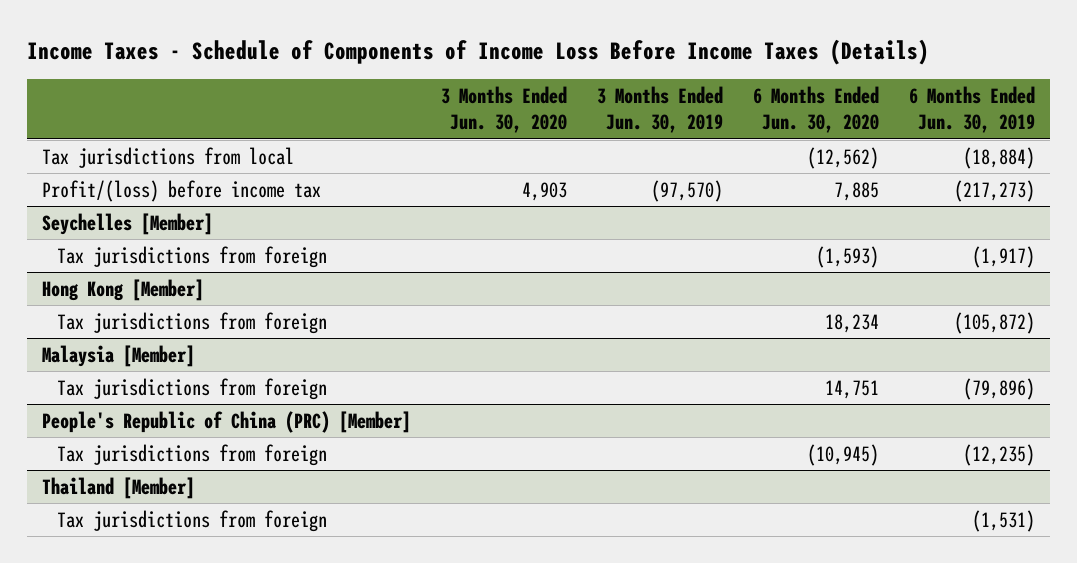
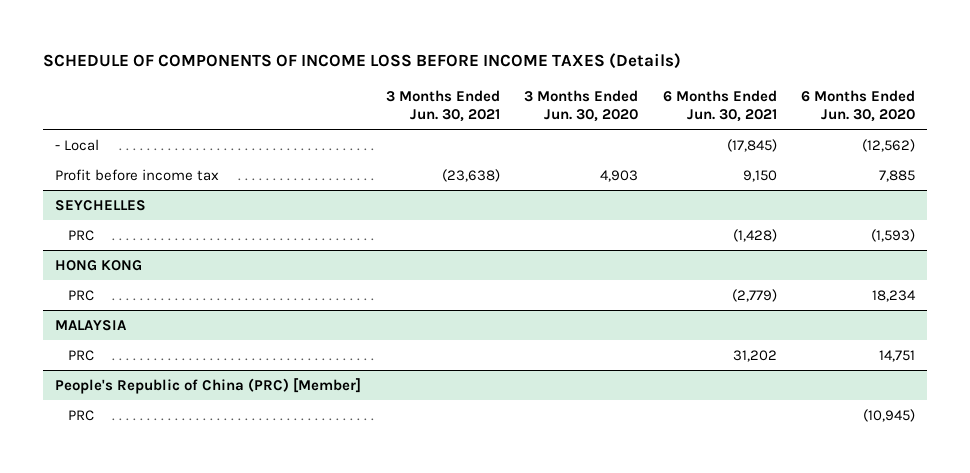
[26,38,929,65] Income Taxes - Schedule of Components of Income Loss Before Income Taxes (Details) -> [43,53,682,70] SCHEDULE OF COMPONENTS OF INCOME LOSS BEFORE INCOME TAXES (Details)
[596,85,723,134] 3 Months Ended Jun. 30, 2019 -> none
[908,85,1035,134] 6 Months Ended Jun. 30, 2019 -> none
none -> [385,89,500,122] 3 Months Ended Jun. 30, 2021
none -> [662,89,777,122] 6 Months Ended Jun. 30, 2021
[41,146,294,168] Tax jurisdictions from local -> [55,138,100,151] - Local
[41,179,321,202] Profit/(loss) before income tax -> [55,168,220,181] Profit before income tax
[41,212,213,235] Seychelles [Member] -> [55,199,147,211] SEYCHELLES
[57,245,328,268] Tax jurisdictions from foreign -> [67,229,94,241] PRC
[41,278,204,301] Hong Kong [Member] -> [55,259,143,271] HONG KONG
[57,311,328,334] Tax jurisdictions from foreign -> [67,289,94,301] PRC
[41,344,195,367] Malaysia [Member] -> [55,319,128,331] MALAYSIA
[57,377,328,400] Tax jurisdictions from foreign -> [67,349,94,361] PRC
[41,476,195,499] Thailand [Member] -> none
[57,509,328,532] Tax jurisdictions from foreign -> none
[57,443,328,466] Tax jurisdictions from foreign -> [67,409,94,421] PRC

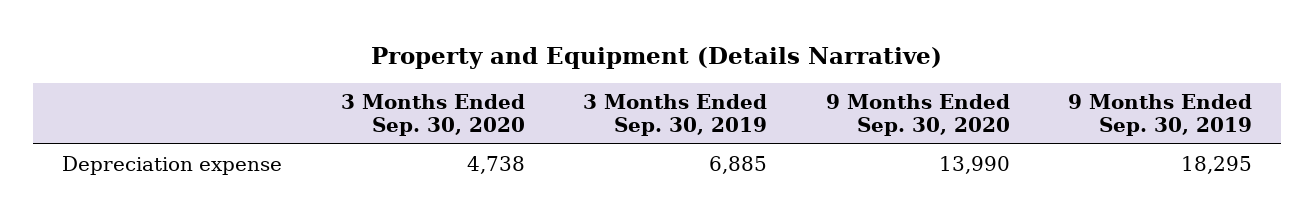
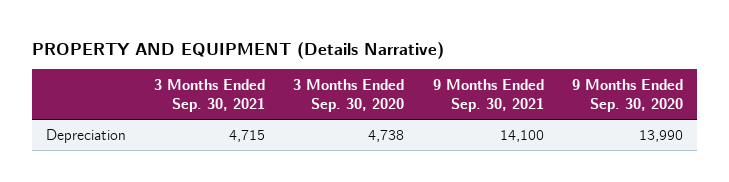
[371,46,943,69] Property and Equipment (Details Narrative) -> [31,41,444,59] PROPERTY AND EQUIPMENT (Details Narrative)
[583,94,768,137] 3 Months Ended Sep. 30, 2019 -> none
[1068,94,1253,137] 9 Months Ended Sep. 30, 2019 -> none
none -> [154,78,266,112] 3 Months Ended Sep. 30, 2021
none -> [432,78,544,112] 9 Months Ended Sep. 30, 2021
[62,156,283,176] Depreciation expense -> [45,129,126,144] Depreciation

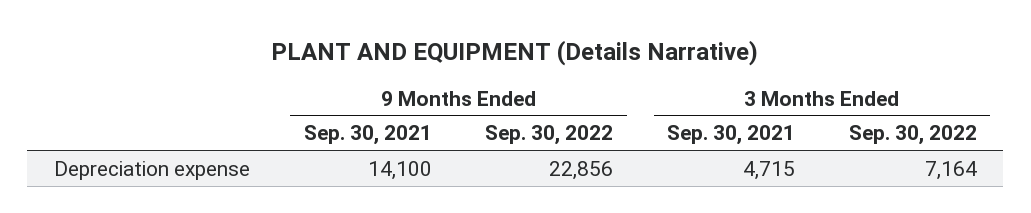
[31,41,444,59] PROPERTY AND EQUIPMENT (Details Narrative) -> [271,40,759,67] PLANT AND EQUIPMENT (Details Narrative)
[293,78,405,112] 3 Months Ended Sep. 30, 2020 -> none
[571,78,683,112] 9 Months Ended Sep. 30, 2020 -> none
none -> [485,125,614,146] Sep. 30, 2022
none -> [848,125,977,146] Sep. 30, 2022
[45,129,126,144] Depreciation -> [54,160,251,180] Depreciation expense

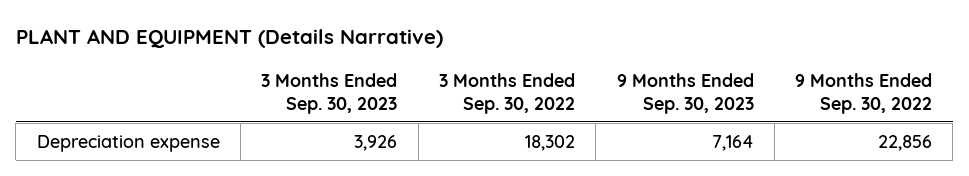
[303,125,432,146] Sep. 30, 2021 -> none
[667,125,796,146] Sep. 30, 2021 -> none
none -> [261,72,398,114] 3 Months Ended Sep. 30, 2023
none -> [616,72,754,114] 9 Months Ended Sep. 30, 2023
[924,160,977,180] 7,164 -> [524,134,575,151] 18,302

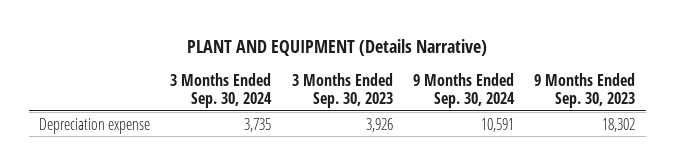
[438,72,575,114] 3 Months Ended Sep. 30, 2022 -> none
[795,72,933,114] 9 Months Ended Sep. 30, 2022 -> none
none -> [170,73,273,109] 3 Months Ended Sep. 30, 2024
none -> [413,73,516,109] 9 Months Ended Sep. 30, 2024
[711,134,754,151] 7,164 -> [602,117,636,132] 18,302

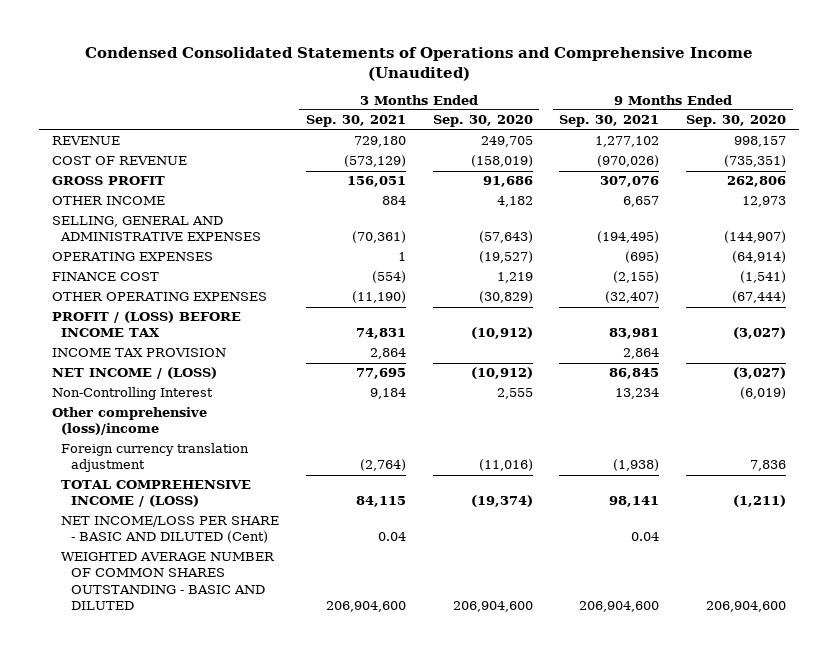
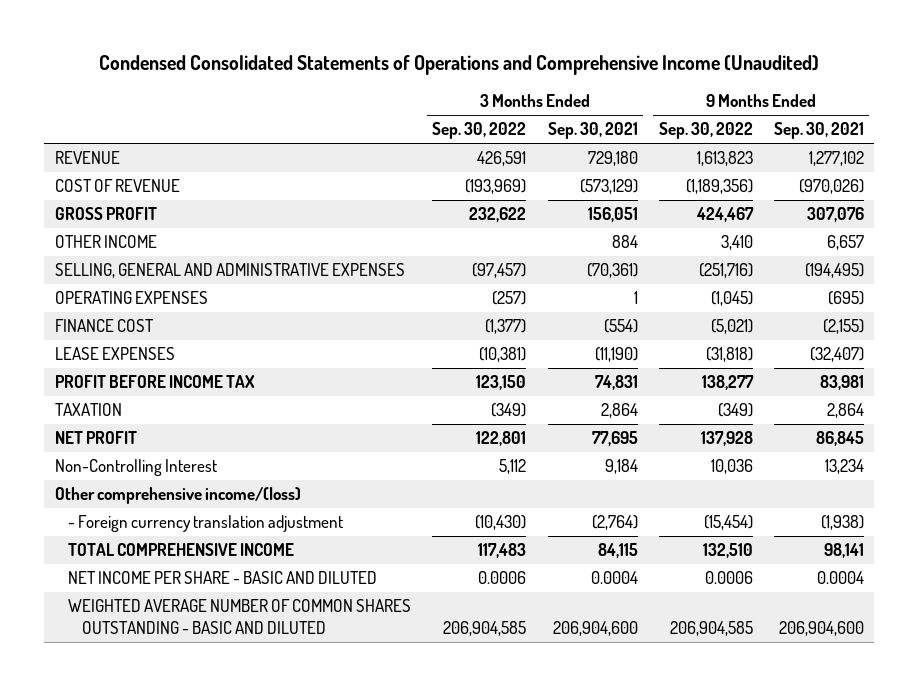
[432,115,533,128] Sep. 30, 2020 -> none
[685,115,786,128] Sep. 30, 2020 -> none
none -> [432,122,527,140] Sep. 30, 2022
none -> [658,122,753,140] Sep. 30, 2022
[52,292,268,302] OTHER OPERATING EXPENSES -> [54,347,175,361] LEASE EXPENSES
[52,311,242,338] PROFIT / (LOSS) BEFORE INCOME TAX -> [54,375,255,389] PROFIT BEFORE INCOME TAX
[52,348,227,358] INCOME TAX PROVISION -> [54,403,122,417] TAXATION
[52,367,218,380] NET INCOME / (LOSS) -> [54,431,137,445] NET PROFIT
[52,407,208,436] Other comprehensive (loss)/income -> [54,487,301,505] Other comprehensive income/(loss)
[61,443,250,473] Foreign currency translation adjustment -> [68,515,344,533] - Foreign currency translation adjustment
[61,480,252,508] TOTAL COMPREHENSIVE INCOME / (LOSS) -> [68,543,295,557] TOTAL COMPREHENSIVE INCOME
[61,516,280,544] NET INCOME/LOSS PER SHARE - BASIC AND DILUTED (Cent) -> [68,571,378,585] NET INCOME PER SHARE - BASIC AND DILUTED
[378,532,407,542] 0.04 -> [590,571,638,585] 0.0004
[631,532,660,542] 0.04 -> [816,571,864,585] 0.0004

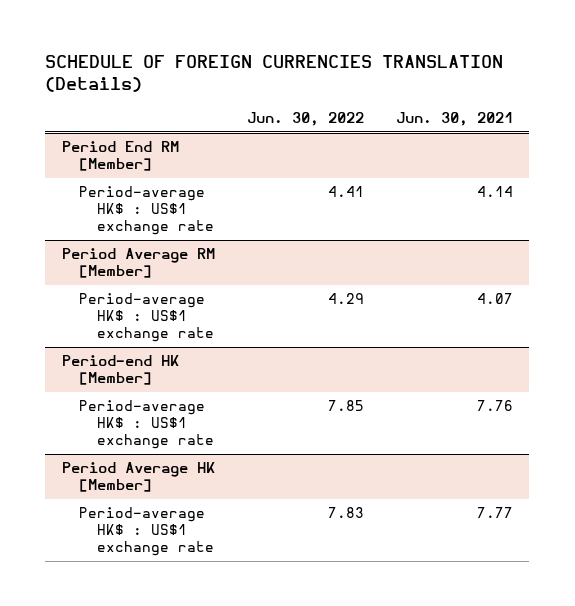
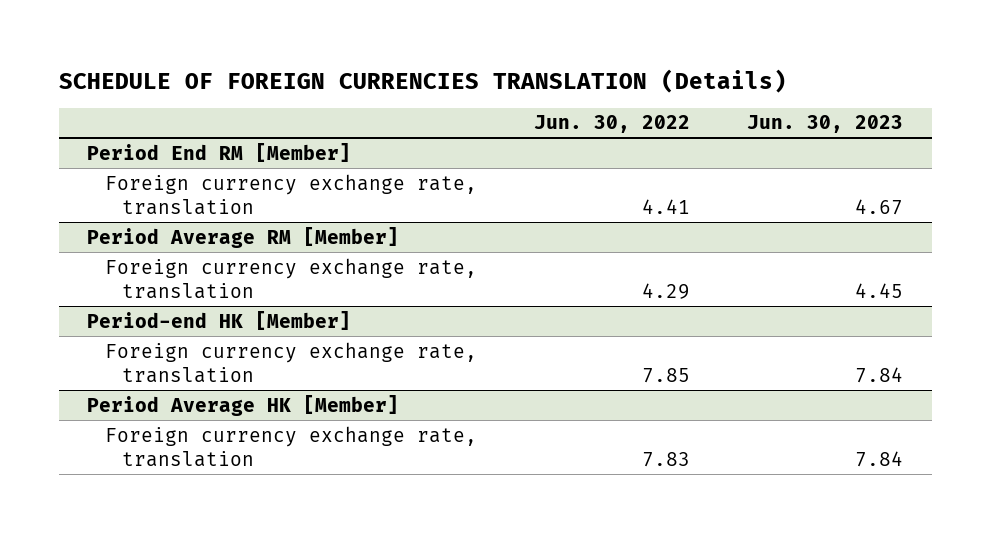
[396,112,514,127] Jun. 30, 2021 -> none
none -> [747,115,904,134] Jun. 30, 2023
[79,186,215,236] Period-average HK$ : US$1 exchange rate -> [104,173,477,215] Foreign currency exchange rate, translation
[79,293,215,343] Period-average HK$ : US$1 exchange rate -> [104,257,477,299] Foreign currency exchange rate, translation
[79,400,215,450] Period-average HK$ : US$1 exchange rate -> [104,341,477,383] Foreign currency exchange rate, translation
[79,507,215,557] Period-average HK$ : US$1 exchange rate -> [104,425,477,467] Foreign currency exchange rate, translation

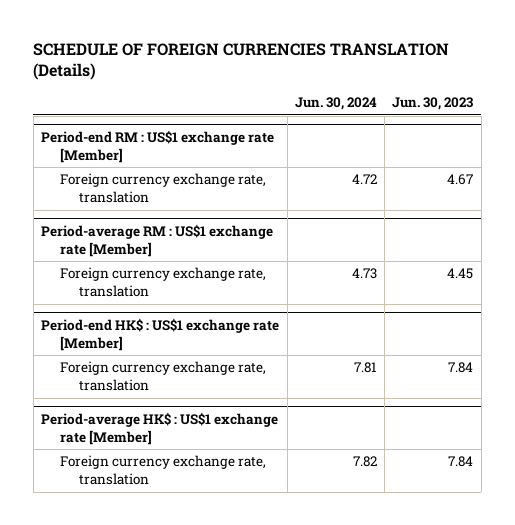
[534,115,691,134] Jun. 30, 2022 -> none
none -> [294,97,377,111] Jun. 30, 2024
[87,142,352,162] Period End RM [Member] -> [41,130,275,163] Period-end RM : US$1 exchange rate [Member]
[87,226,400,248] Period Average RM [Member] -> [41,224,274,257] Period-average RM : US$1 exchange rate [Member]
[87,310,352,330] Period-end HK [Member] -> [41,318,280,351] Period-end HK$ : US$1 exchange rate [Member]
[87,394,400,416] Period Average HK [Member] -> [41,412,279,445] Period-average HK$ : US$1 exchange rate [Member]

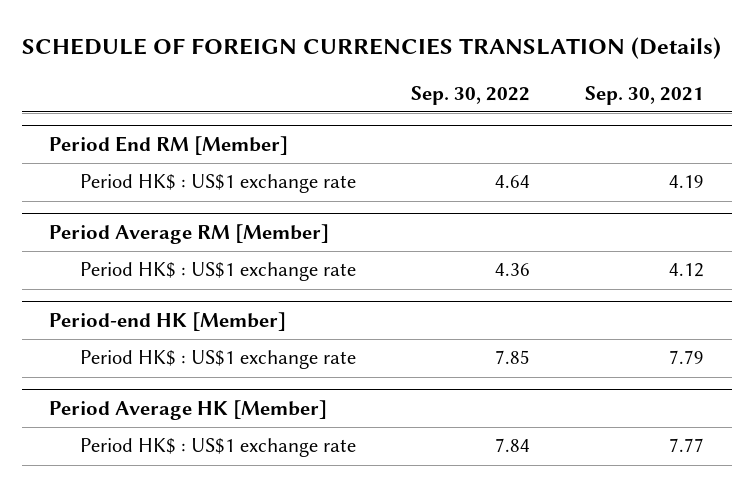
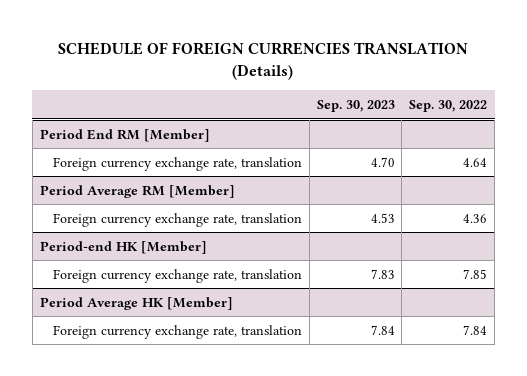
[585,85,705,105] Sep. 30, 2021 -> none
none -> [316,99,395,112] Sep. 30, 2023
[80,174,357,194] Period HK$ : US$1 exchange rate -> [52,156,302,171] Foreign currency exchange rate, translation
[80,262,357,282] Period HK$ : US$1 exchange rate -> [52,212,302,227] Foreign currency exchange rate, translation
[80,350,357,370] Period HK$ : US$1 exchange rate -> [52,268,302,283] Foreign currency exchange rate, translation
[80,438,357,458] Period HK$ : US$1 exchange rate -> [52,324,302,339] Foreign currency exchange rate, translation

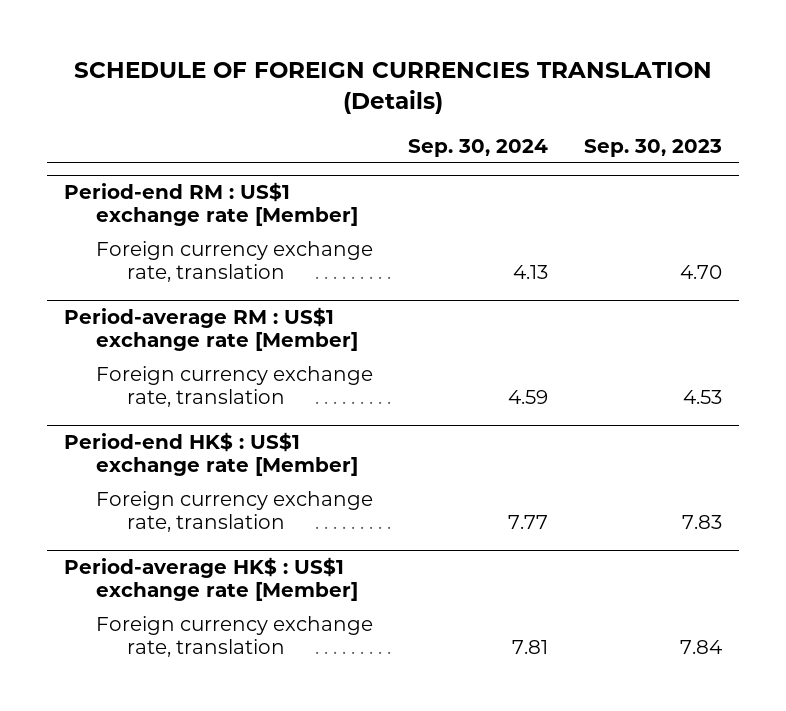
[409,99,488,112] Sep. 30, 2022 -> none
none -> [408,139,549,158] Sep. 30, 2024
[39,128,210,142] Period End RM [Member] -> [64,182,358,227] Period-end RM : US$1 exchange rate [Member]
[39,184,235,198] Period Average RM [Member] -> [64,307,358,352] Period-average RM : US$1 exchange rate [Member]
[39,240,207,254] Period-end HK [Member] -> [64,432,358,477] Period-end HK$ : US$1 exchange rate [Member]
[39,296,233,310] Period Average HK [Member] -> [64,557,358,602] Period-average HK$ : US$1 exchange rate [Member]

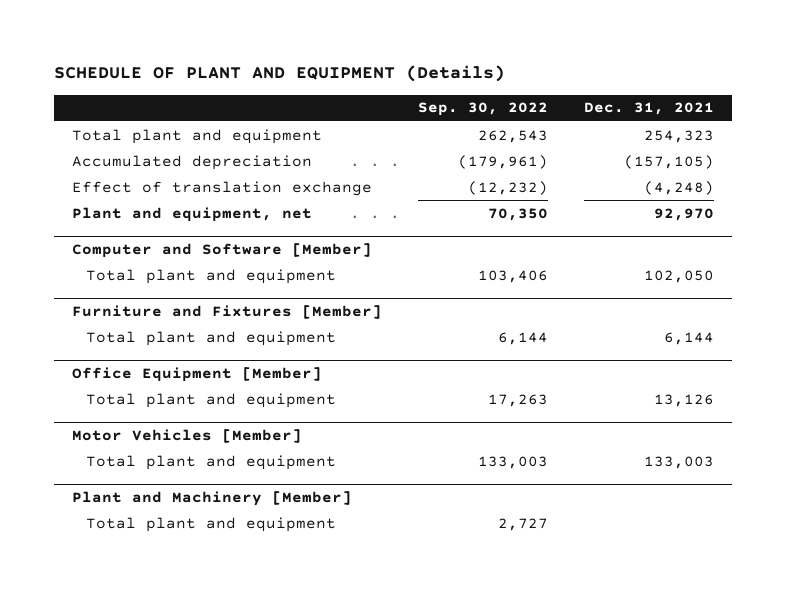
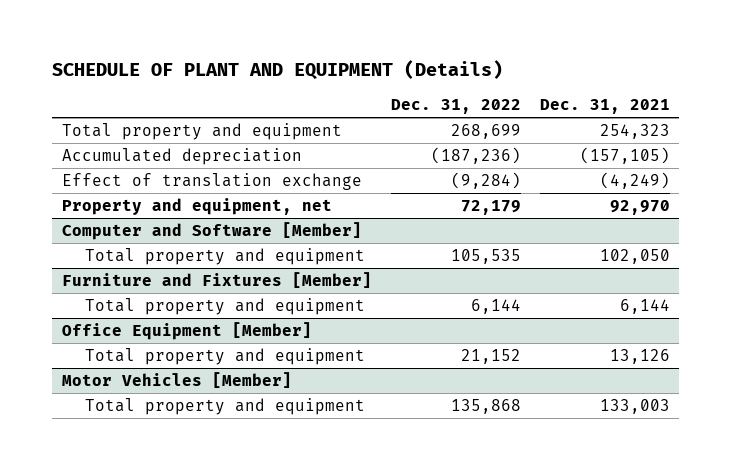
[417,102,548,117] Sep. 30, 2022 -> none
none -> [390,98,521,114] Dec. 31, 2022
[71,128,322,144] Total plant and equipment -> [61,122,342,140] Total property and equipment
[643,180,714,195] (4,248) -> [599,171,670,189] (4,249)
[71,206,312,222] Plant and equipment, net -> [61,197,332,215] Property and equipment, net
[86,268,337,284] Total plant and equipment -> [85,247,366,265] Total property and equipment
[86,330,337,346] Total plant and equipment -> [85,297,366,315] Total property and equipment
[86,392,337,408] Total plant and equipment -> [85,347,366,365] Total property and equipment
[71,491,352,507] Plant and Machinery [Member] -> none
[86,516,337,532] Total plant and equipment -> none
[86,454,337,470] Total plant and equipment -> [85,397,366,415] Total property and equipment

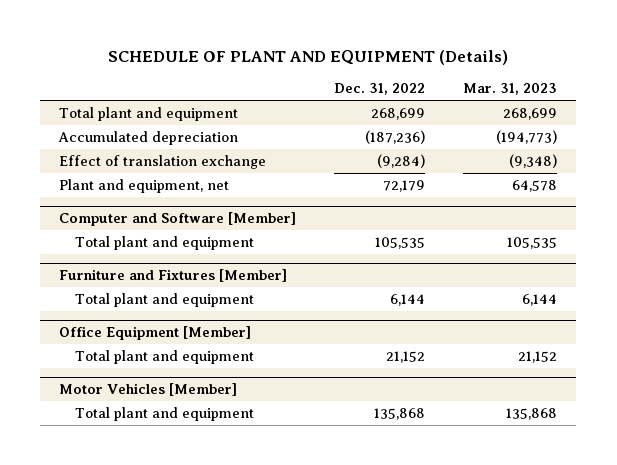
[539,98,670,114] Dec. 31, 2021 -> none
none -> [463,83,558,96] Mar. 31, 2023
[61,122,342,140] Total property and equipment -> [59,106,239,121] Total plant and equipment
[61,197,332,215] Property and equipment, net -> [59,178,230,193] Plant and equipment, net
[85,247,366,265] Total property and equipment -> [74,235,254,250] Total plant and equipment
[85,297,366,315] Total property and equipment -> [74,292,254,307] Total plant and equipment
[85,347,366,365] Total property and equipment -> [74,349,254,364] Total plant and equipment
[85,397,366,415] Total property and equipment -> [74,406,254,421] Total plant and equipment

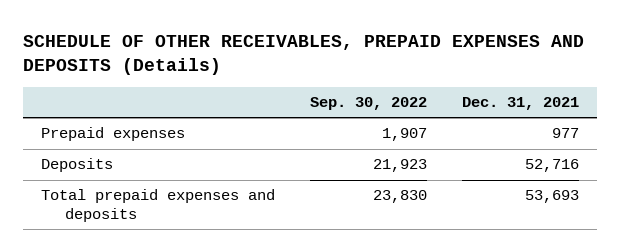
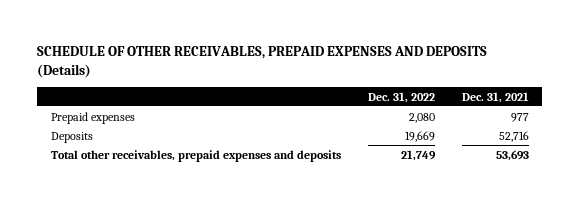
[309,97,427,111] Sep. 30, 2022 -> none
none -> [367,91,435,103] Dec. 31, 2022
[40,189,275,222] Total prepaid expenses and deposits -> [50,149,341,162] Total other receivables, prepaid expenses and deposits

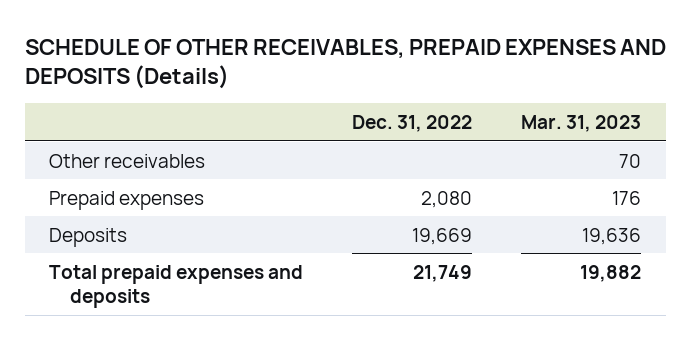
[461,91,529,103] Dec. 31, 2021 -> none
none -> [521,114,642,132] Mar. 31, 2023
none -> [49,153,206,168] Other receivables
[50,149,341,162] Total other receivables, prepaid expenses and deposits -> [49,264,304,309] Total prepaid expenses and deposits

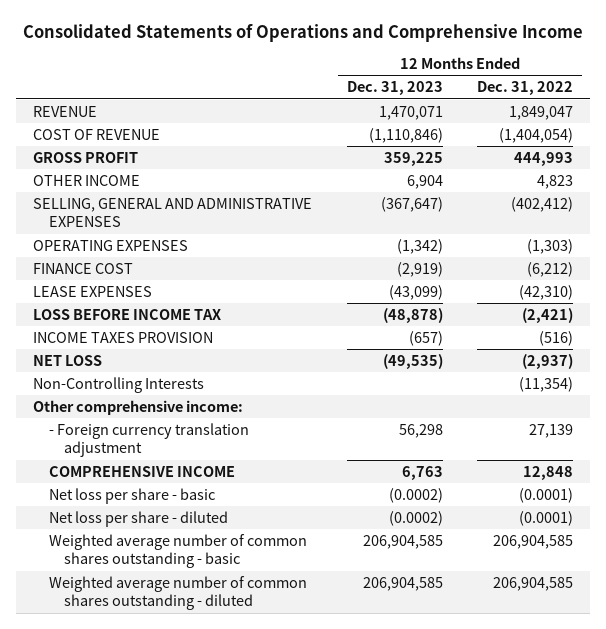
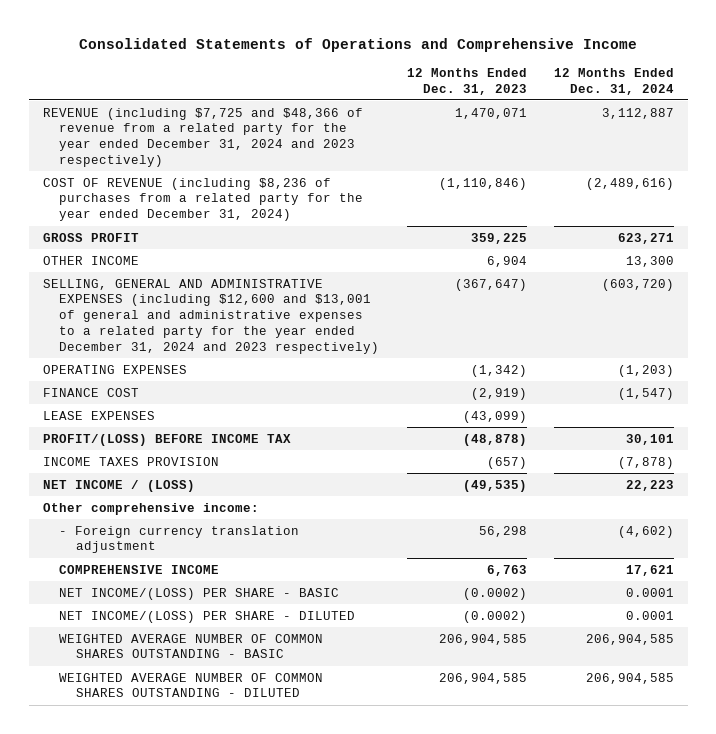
[477,81,574,96] Dec. 31, 2022 -> none
none -> [553,67,674,95] 12 Months Ended Dec. 31, 2024
[33,105,98,117] REVENUE -> [42,107,363,168] REVENUE (including $7,725 and $48,366 of revenue from a related party for the year ended December 31, 2024 and 2023 respectively)
[33,128,161,140] COST OF REVENUE -> [42,177,364,222] COST OF REVENUE (including $8,236 of purchases from a related party for the year ended December 31, 2024)
[33,197,313,228] SELLING, GENERAL AND ADMINISTRATIVE EXPENSES -> [42,278,380,355] SELLING, GENERAL AND ADMINISTRATIVE EXPENSES (including $12,600 and $13,001 of general and administrative expenses to a related party for the year ended December 31, 2024 and 2023 respectively)
[33,308,222,320] LOSS BEFORE INCOME TAX -> [42,433,291,446] PROFIT/(LOSS) BEFORE INCOME TAX
[33,376,205,393] Non-Controlling Interests -> none
[33,354,103,366] NET LOSS -> [42,479,195,492] NET INCOME / (LOSS)
[48,487,215,504] Net loss per share - basic -> [59,587,340,600] NET INCOME/(LOSS) PER SHARE - BASIC
[48,510,228,527] Net loss per share - diluted -> [59,610,356,623] NET INCOME/(LOSS) PER SHARE - DILUTED
[48,533,307,569] Weighted average number of common shares outstanding - basic -> [59,633,324,659] WEIGHTED AVERAGE NUMBER OF COMMON SHARES OUTSTANDING - BASIC
[48,575,307,611] Weighted average number of common shares outstanding - diluted -> [59,672,324,698] WEIGHTED AVERAGE NUMBER OF COMMON SHARES OUTSTANDING - DILUTED

